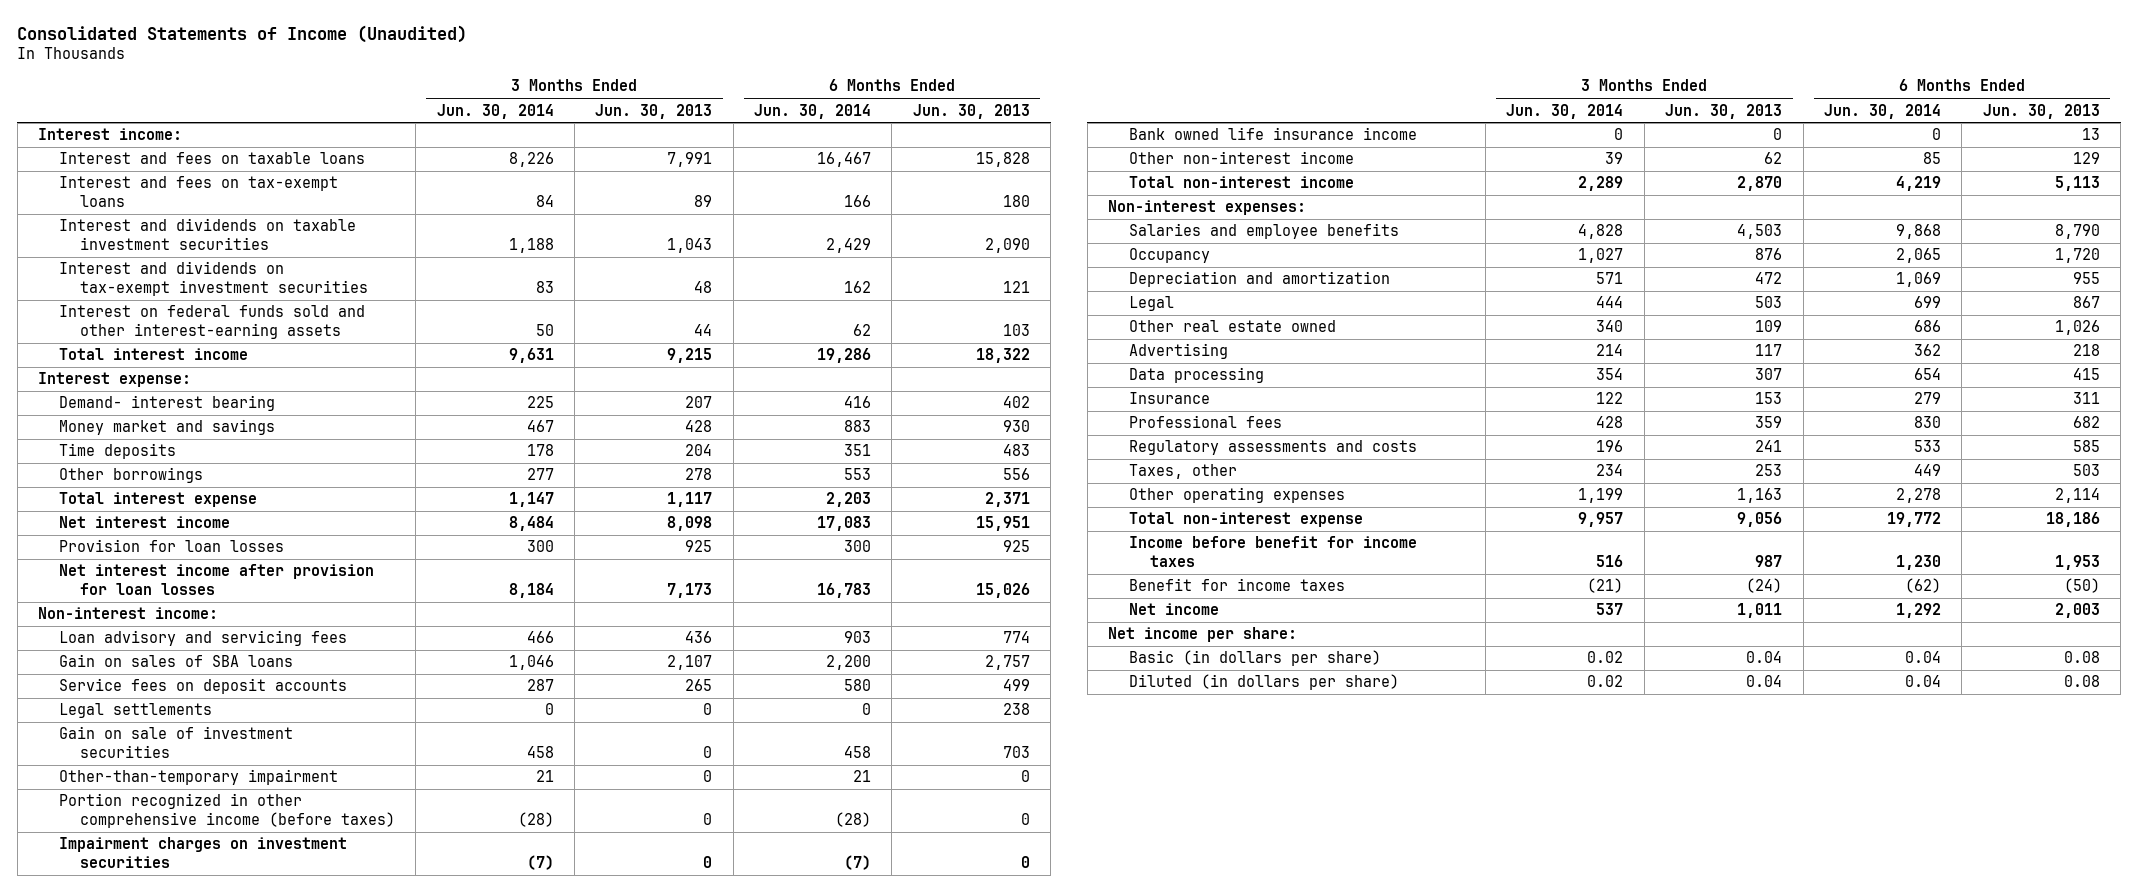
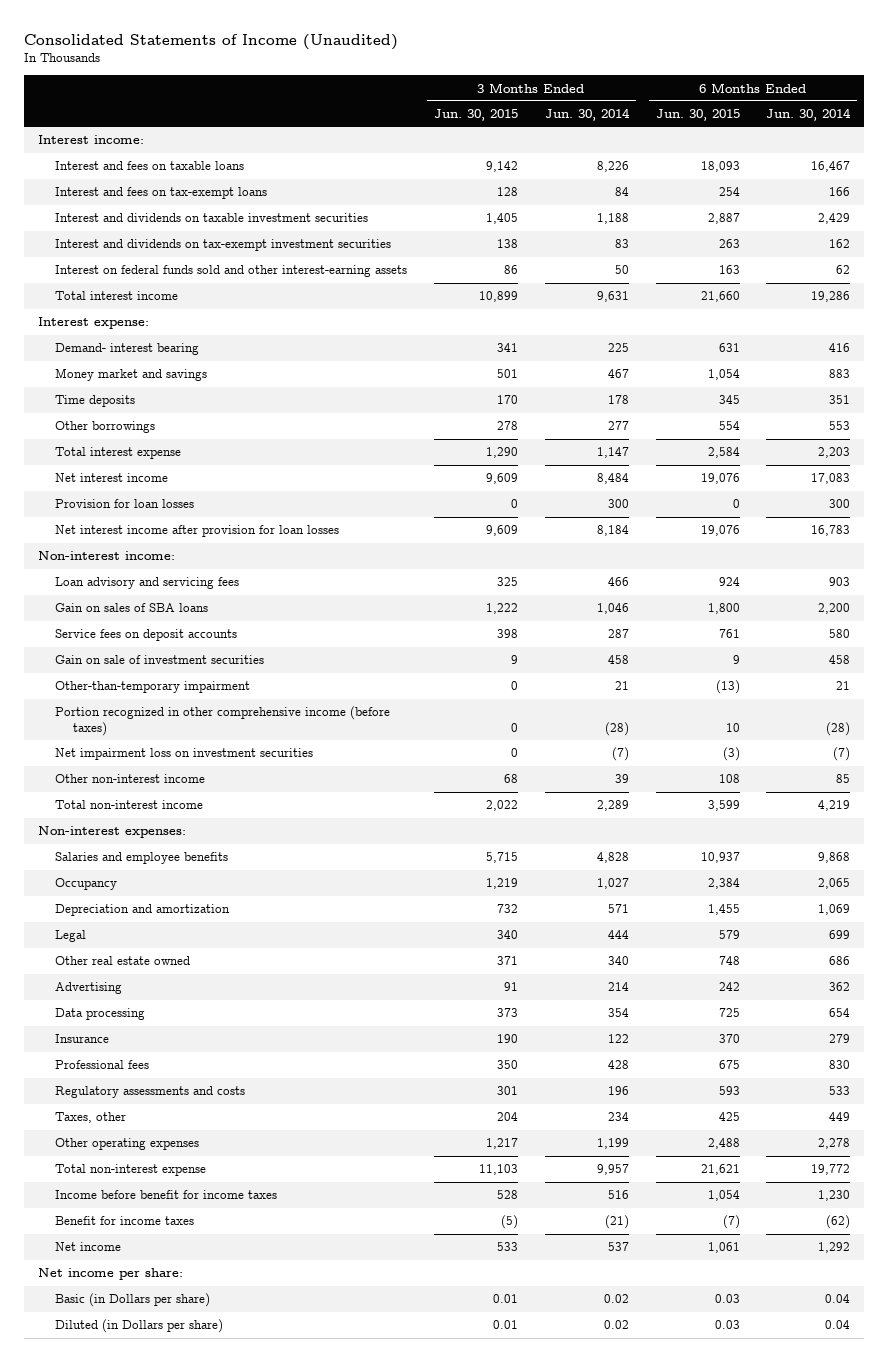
[595,103,713,119] Jun. 30, 2013 -> none
[912,103,1030,119] Jun. 30, 2013 -> none
none -> [434,109,519,122] Jun. 30, 2015
none -> [655,109,740,122] Jun. 30, 2015
[58,703,212,719] Legal settlements -> none
[1128,127,1417,141] Bank owned life insurance income -> none
[58,837,347,868] Impairment charges on investment securities -> [55,748,314,761] Net impairment loss on investment securities
[1128,650,1381,667] Basic (in dollars per share) -> [55,1293,211,1308] Basic (in Dollars per share)
[1128,674,1399,691] Diluted (in dollars per share) -> [55,1319,224,1334] Diluted (in Dollars per share)

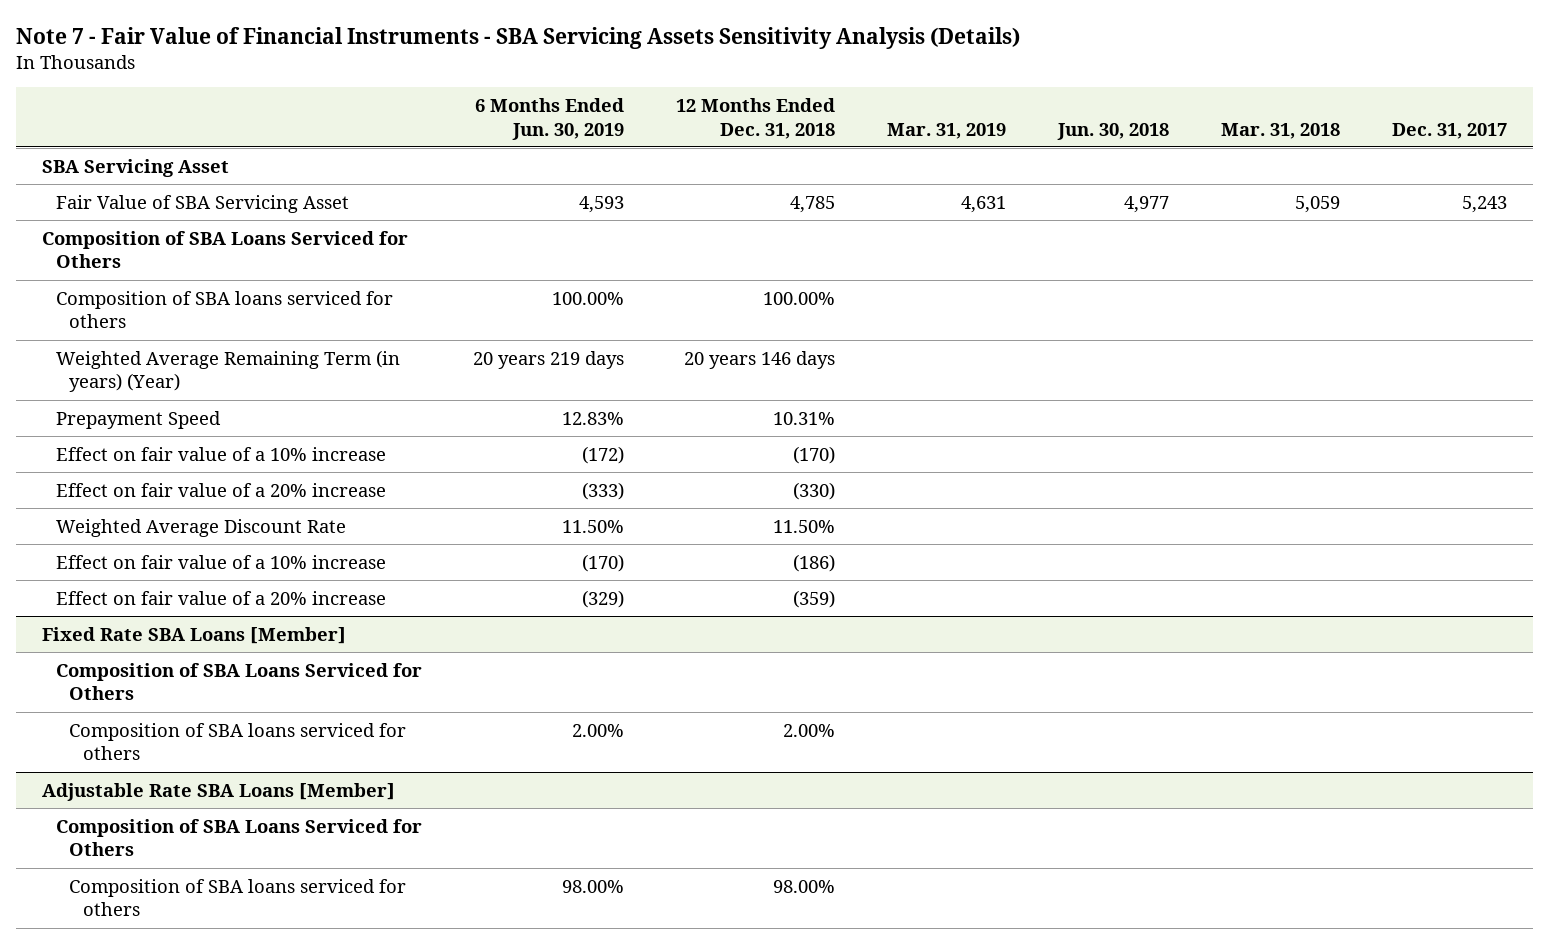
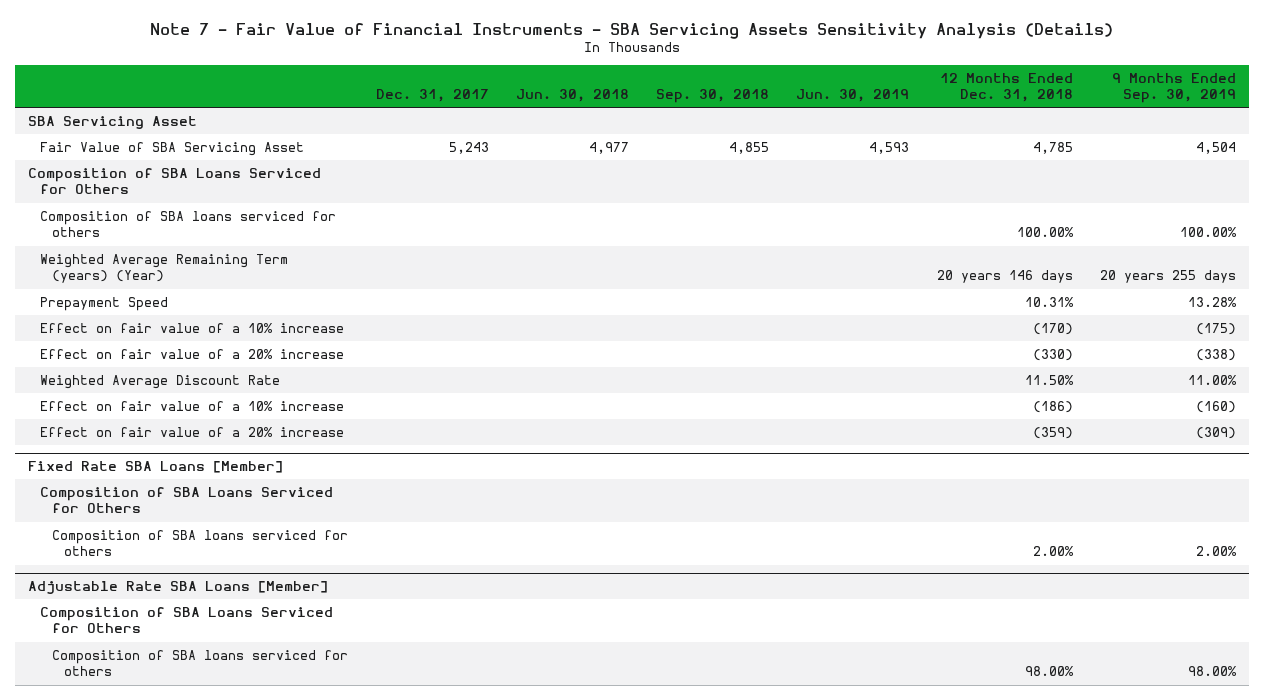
[475,97,625,140] 6 Months Ended Jun. 30, 2019 -> none
[887,122,1007,139] Mar. 31, 2019 -> none
[1220,122,1340,139] Mar. 31, 2018 -> none
none -> [656,89,770,104] Sep. 30, 2018
none -> [796,89,910,103] Jun. 30, 2019
none -> [1111,72,1236,104] 9 Months Ended Sep. 30, 2019
[55,349,400,393] Weighted Average Remaining Term (in years) (Year) -> [40,253,289,284] Weighted Average Remaining Term (years) (Year)

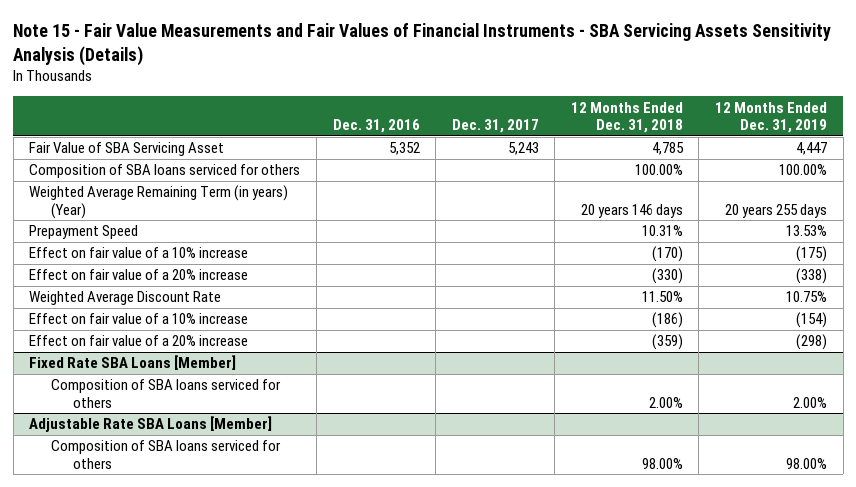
[149,22,1113,39] Note 7 - Fair Value of Financial Instruments - SBA Servicing Assets Sensitivity Analysis (Details) -> [13,22,832,66] Note 15 - Fair Value Measurements and Fair Values of Financial Instruments - SBA Servicing Assets Sensitivity Analysis (Details)
[515,89,629,103] Jun. 30, 2018 -> none
[656,89,770,104] Sep. 30, 2018 -> none
[796,89,910,103] Jun. 30, 2019 -> none
[1111,72,1236,104] 9 Months Ended Sep. 30, 2019 -> none
none -> [332,119,420,134] Dec. 31, 2016
none -> [714,101,827,134] 12 Months Ended Dec. 31, 2019
[28,115,198,129] SBA Servicing Asset -> none
[28,167,322,195] Composition of SBA Loans Serviced for Others -> none
[40,253,289,284] Weighted Average Remaining Term (years) (Year) -> [29,185,289,219] Weighted Average Remaining Term (in years) (Year)
[40,486,334,514] Composition of SBA Loans Serviced for Others -> none
[40,606,334,634] Composition of SBA Loans Serviced for Others -> none

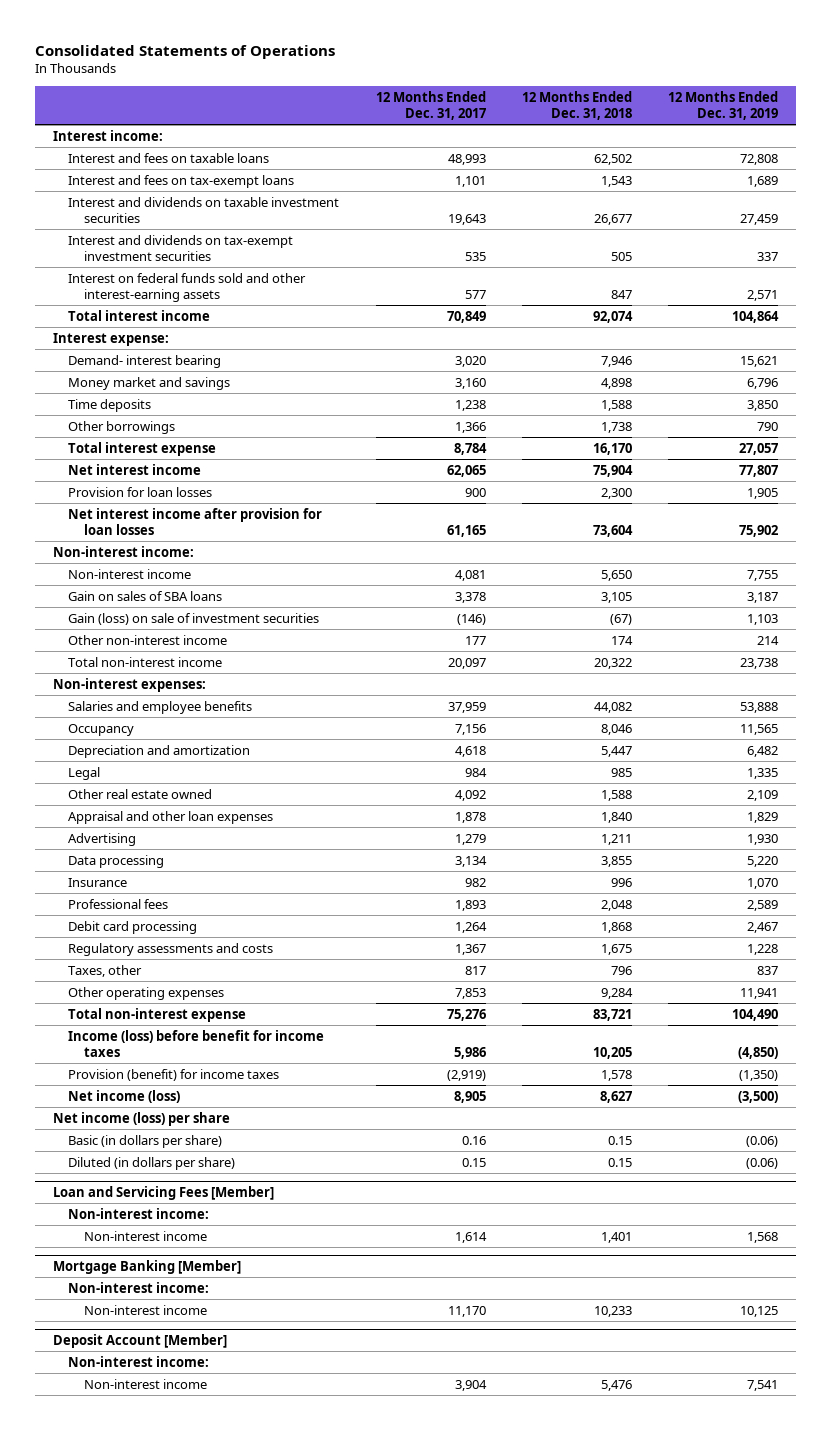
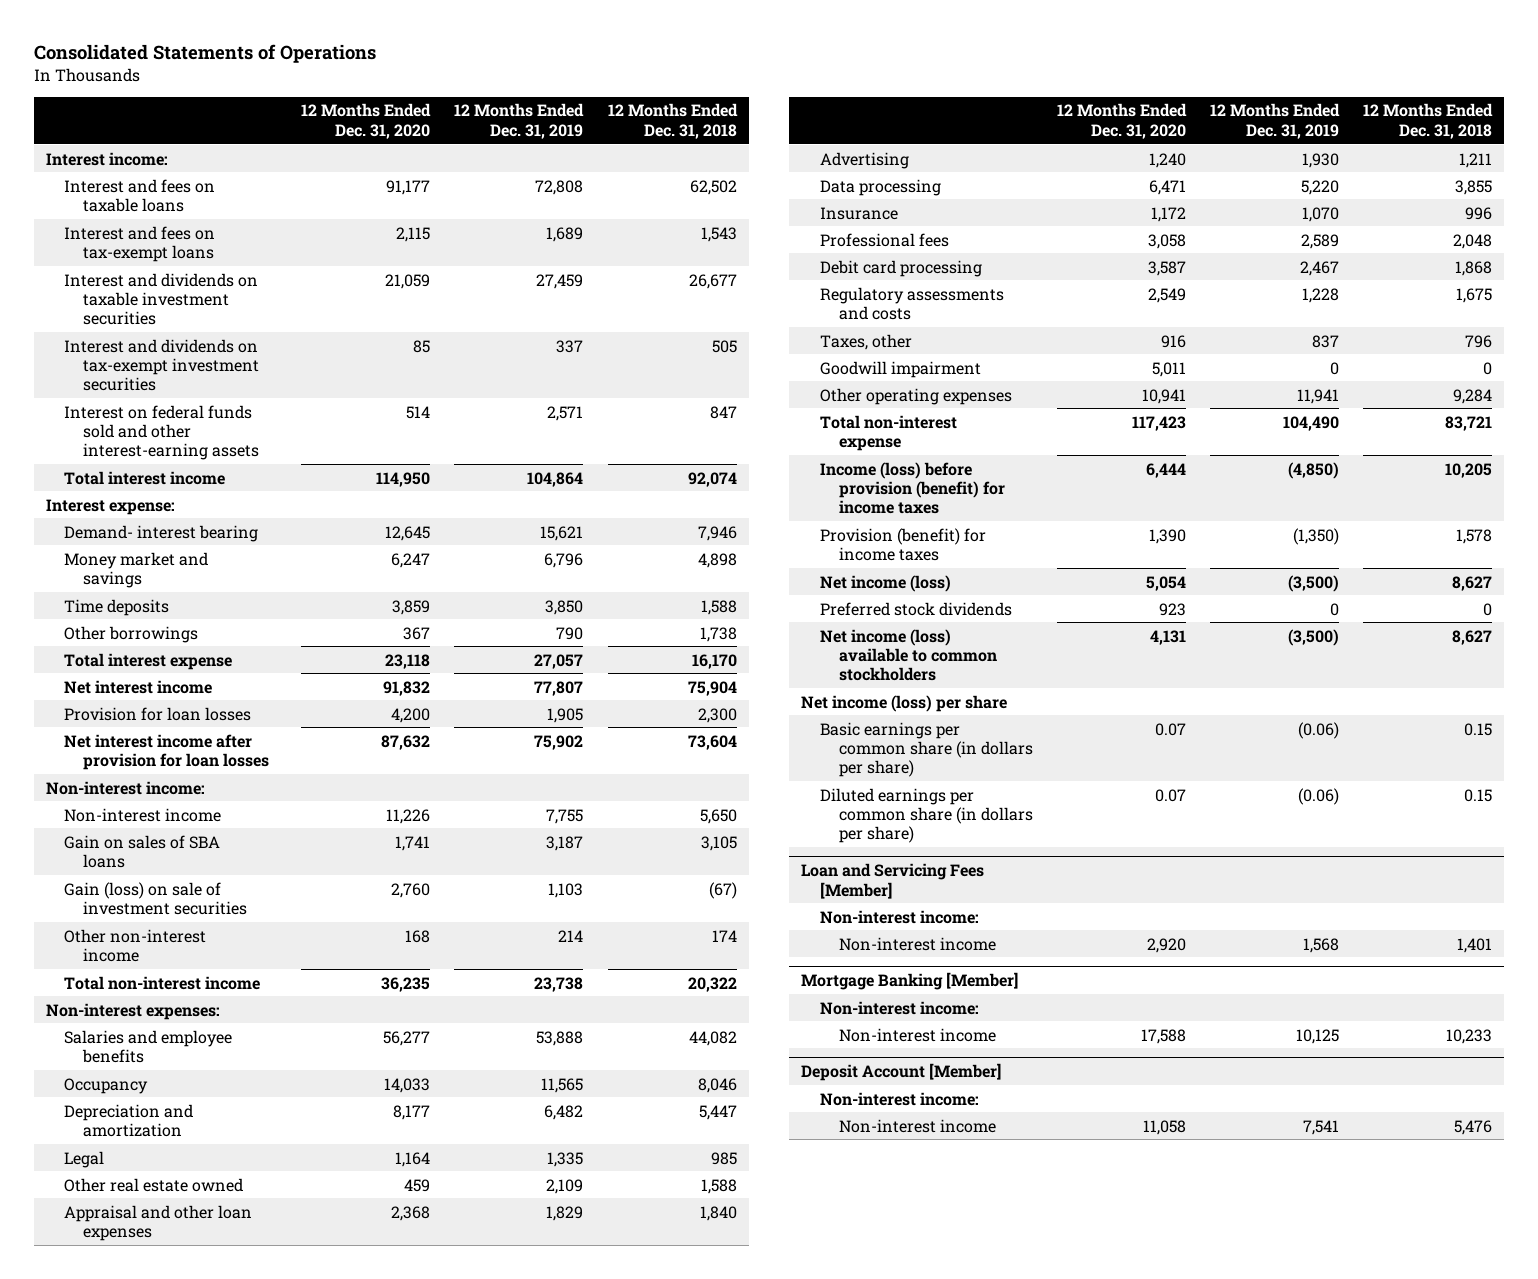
[375,90,486,121] 12 Months Ended Dec. 31, 2017 -> none
none -> [301,103,432,139] 12 Months Ended Dec. 31, 2020
none -> [819,360,981,378] Goodwill impairment
[68,1029,325,1057] Income (loss) before benefit for income taxes -> [819,461,1005,515] Income (loss) before provision (benefit) for income taxes
none -> [819,601,1012,616] Preferred stock dividends
none -> [819,628,997,682] Net income (loss) available to common stockholders
[68,1134,223,1148] Basic (in dollars per share) -> [819,721,1033,778] Basic earnings per common share (in dollars per share)
[68,1156,236,1170] Diluted (in dollars per share) -> [819,787,1033,844] Diluted earnings per common share (in dollars per share)

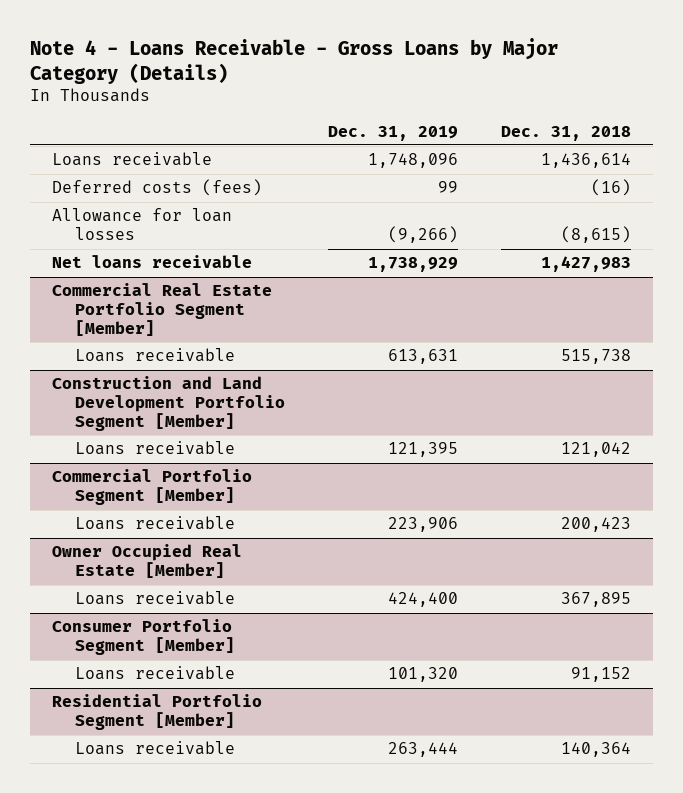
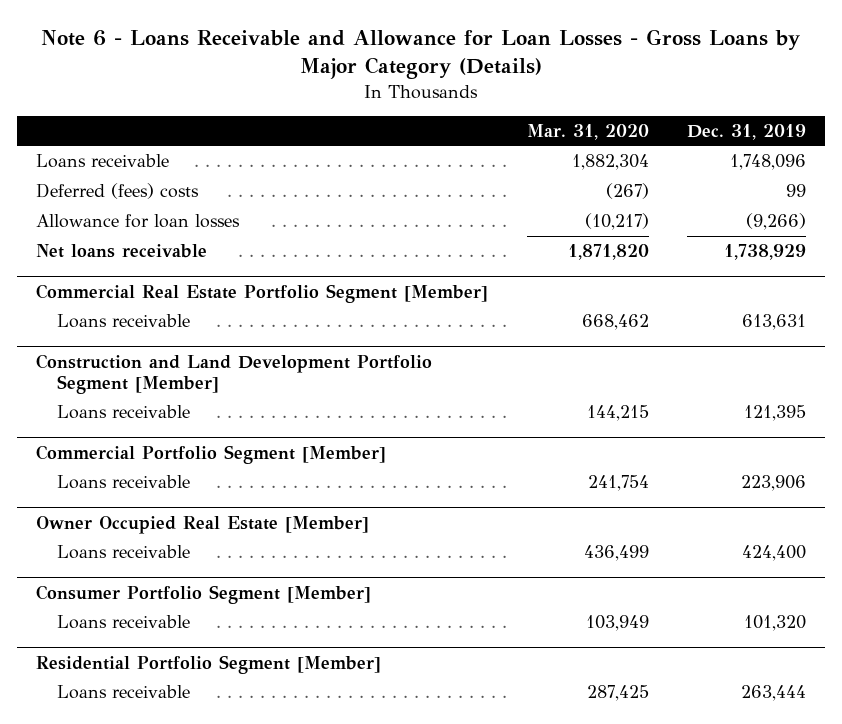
[30,38,559,84] Note 4 - Loans Receivable - Gross Loans by Major Category (Details) -> [41,28,801,80] Note 6 - Loans Receivable and Allowance for Loan Losses - Gross Loans by Major Category (Details)
[501,125,632,141] Dec. 31, 2018 -> none
none -> [526,124,649,141] Mar. 31, 2020
[51,179,262,197] Deferred costs (fees) -> [35,183,199,200] Deferred (fees) costs

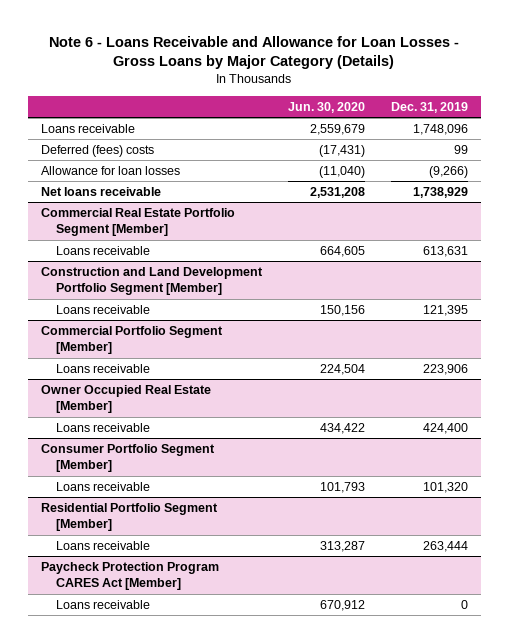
[526,124,649,141] Mar. 31, 2020 -> none
none -> [287,101,365,113] Jun. 30, 2020
none -> [40,562,219,591] Paycheck Protection Program CARES Act [Member]
none -> [56,600,151,610] Loans receivable

